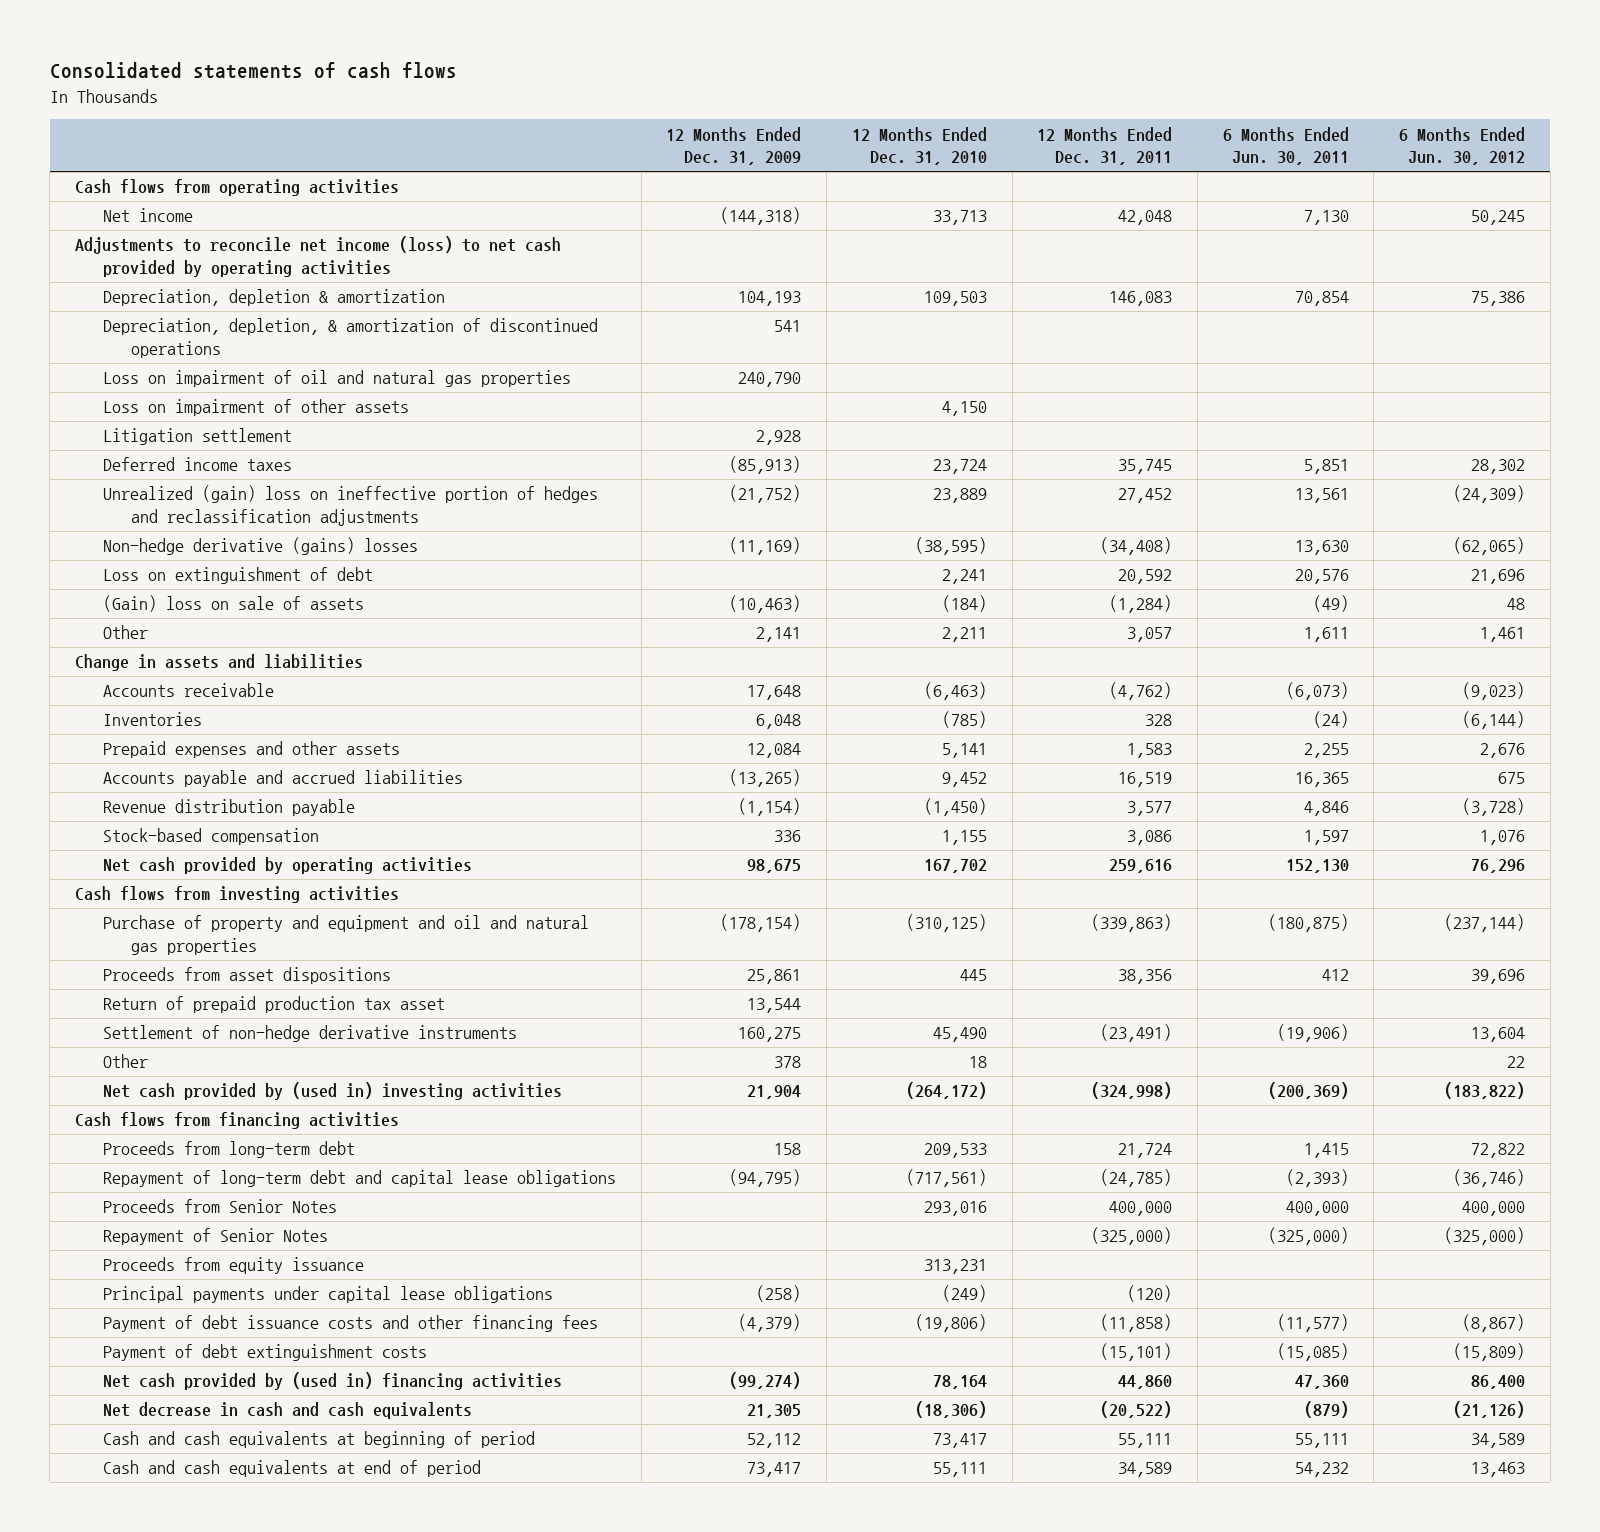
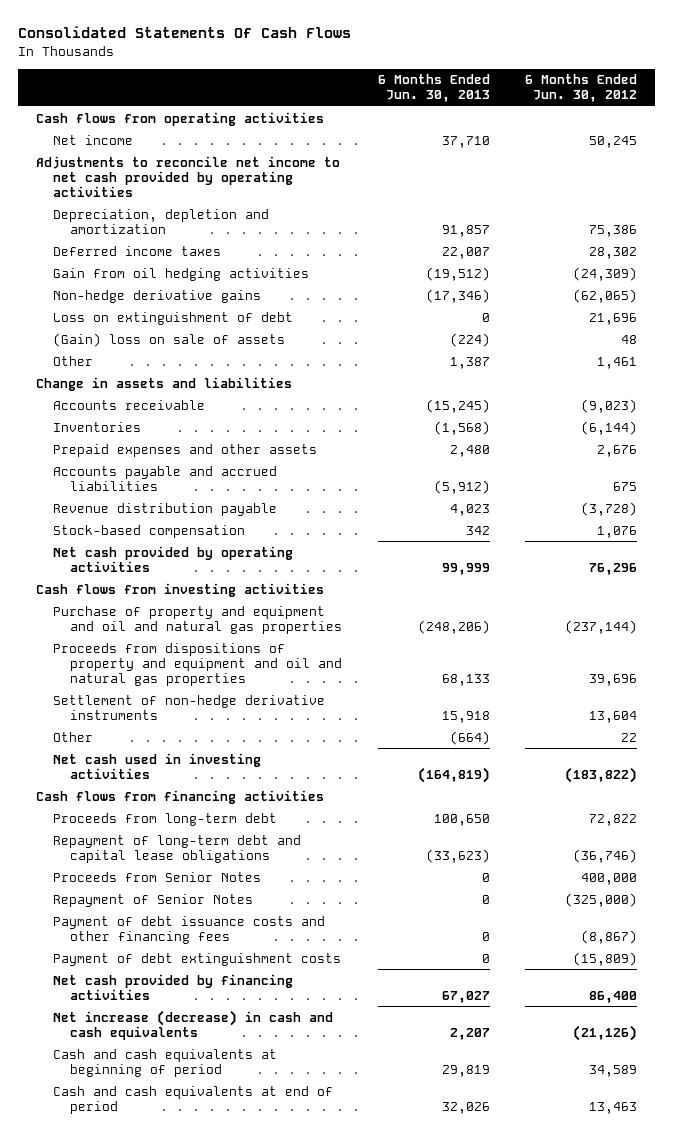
[49,62,457,80] Consolidated statements of cash flows -> [17,25,351,38] Consolidated Statements Of Cash Flows
[666,126,802,166] 12 Months Ended Dec. 31, 2009 -> none
[851,126,987,166] 12 Months Ended Dec. 31, 2010 -> none
[1037,126,1173,166] 12 Months Ended Dec. 31, 2011 -> none
[1222,126,1349,166] 6 Months Ended Jun. 30, 2011 -> none
none -> [377,74,490,103] 6 Months Ended Jun. 30, 2013
[103,318,599,358] Depreciation, depletion, & amortization of discontinued operations -> none
[103,370,572,388] Loss on impairment of oil and natural gas properties -> none
[103,399,410,417] Loss on impairment of other assets -> none
[103,428,293,446] Litigation settlement -> none
[74,236,561,277] Adjustments to reconcile net income (loss) to net cash provided by operating activities -> [35,155,340,197] Adjustments to reconcile net income to net cash provided by operating activities
[103,289,446,307] Depreciation, depletion & amortization -> [52,208,269,234] Depreciation, depletion and amortization
[103,485,599,526] Unrealized (gain) loss on ineffective portion of hedges and reclassification adjustments -> [52,267,309,281] Gain from oil hedging activities
[103,537,419,556] Non-hedge derivative (gains) losses -> [52,289,261,303] Non-hedge derivative gains
[103,996,446,1014] Return of prepaid production tax asset -> none
[103,967,392,985] Proceeds from asset dispositions -> [52,642,342,686] Proceeds from dispositions of property and equipment and oil and natural gas properties
[103,1082,563,1101] Net cash provided by (used in) investing activities -> [52,752,261,779] Net cash used in investing activities
[103,1257,365,1275] Proceeds from equity issuance -> none
[103,1286,554,1304] Principal payments under capital lease obligations -> none
[103,1372,563,1391] Net cash provided by (used in) financing activities -> [52,973,293,1000] Net cash provided by financing activities
[103,1402,473,1420] Net decrease in cash and cash equivalents -> [52,1009,333,1040] Net increase (decrease) in cash and cash equivalents

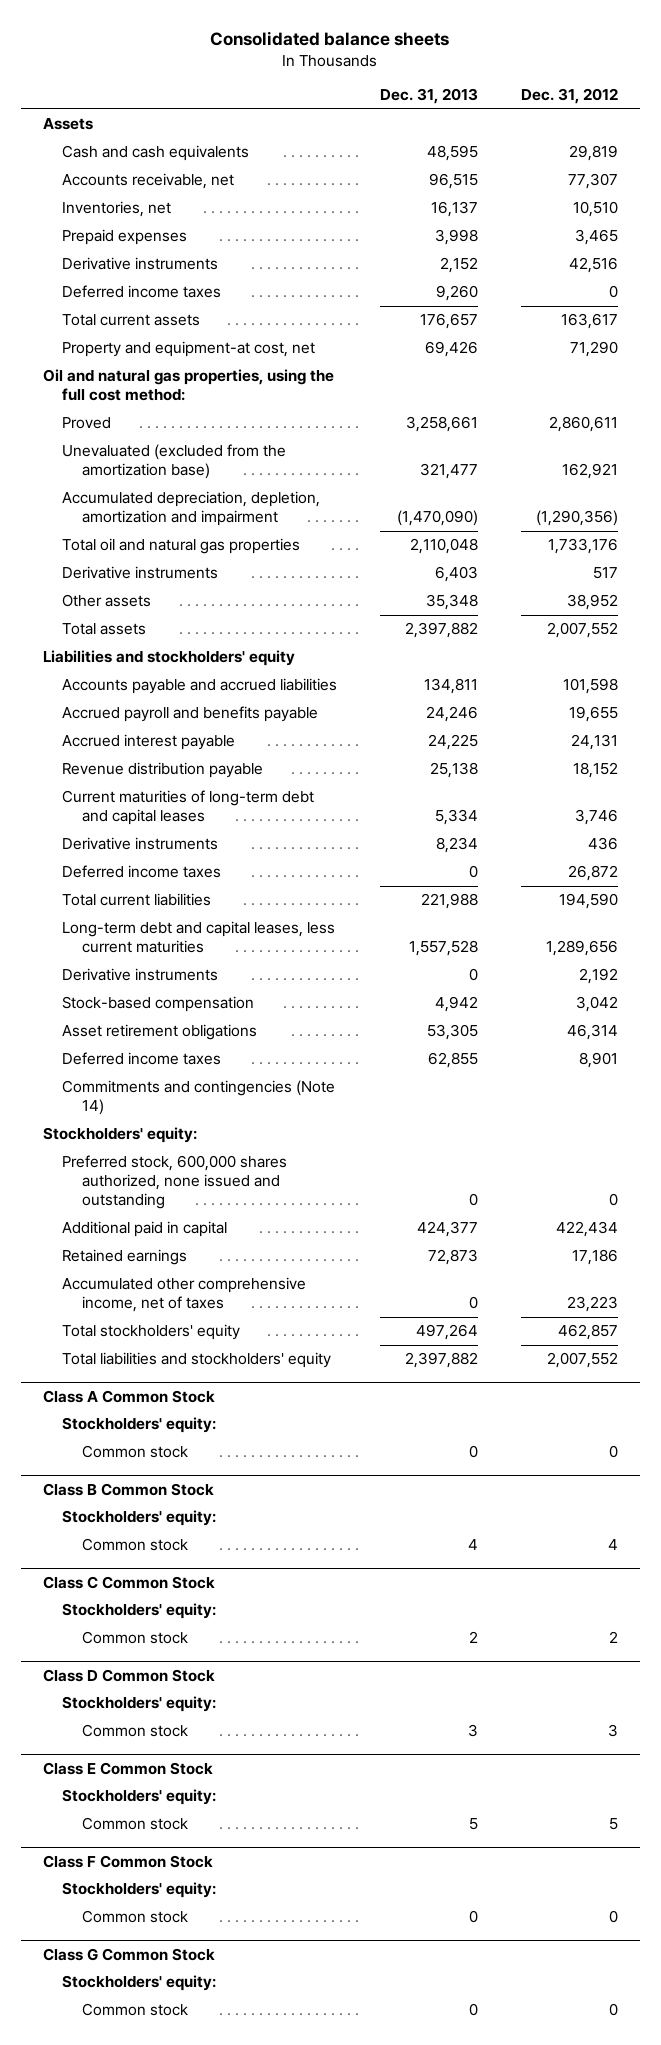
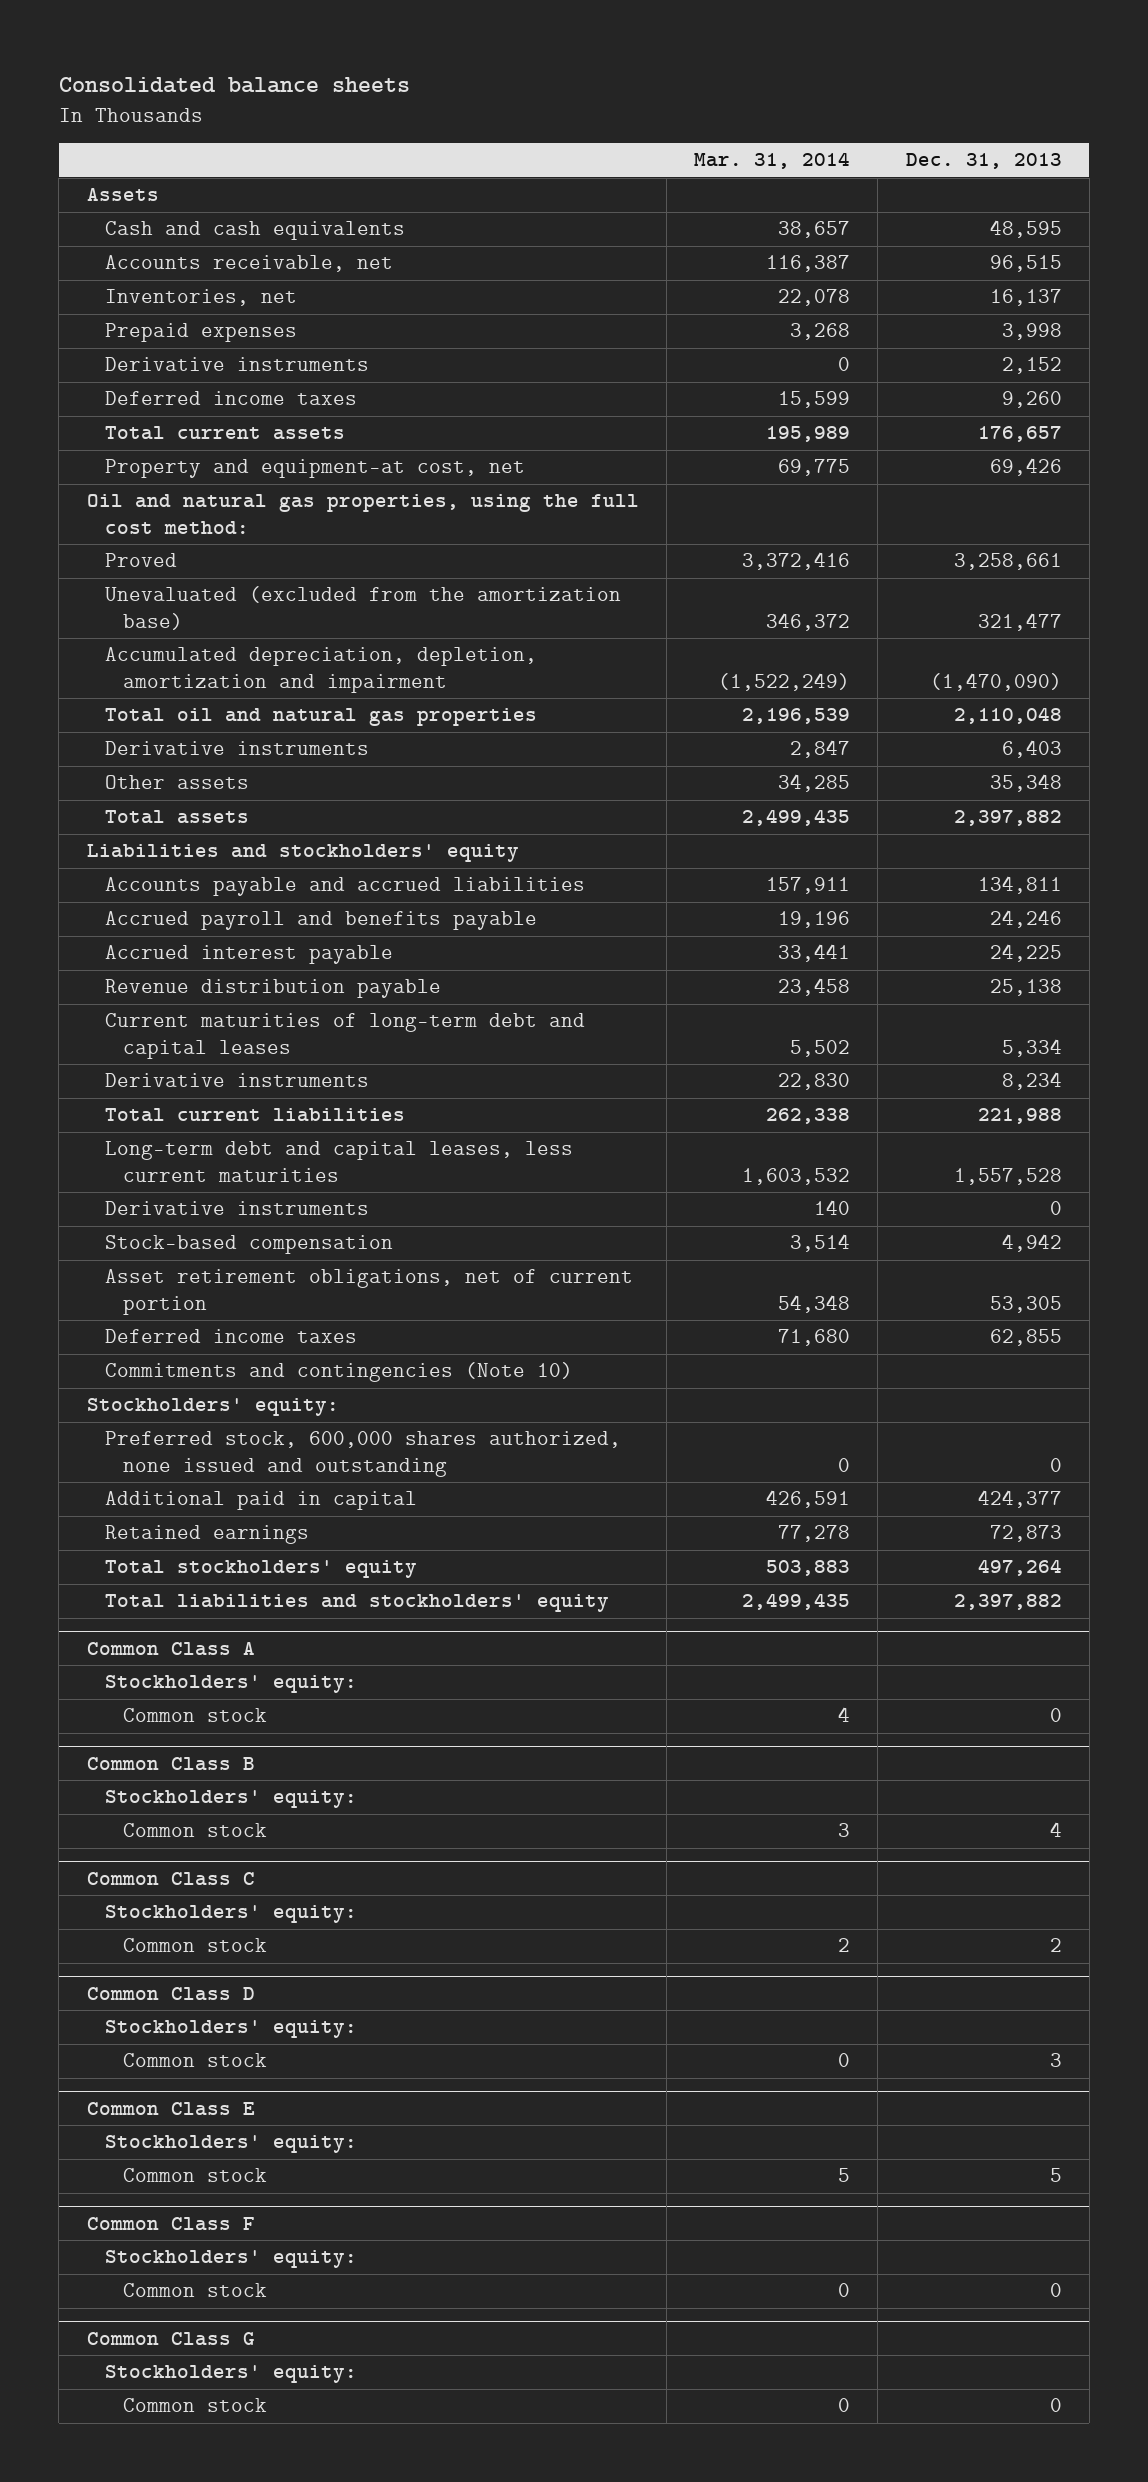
[521,88,619,105] Dec. 31, 2012 -> none
none -> [694,152,851,170] Mar. 31, 2014
[62,865,222,879] Deferred income taxes -> none
[62,1024,258,1041] Asset retirement obligations -> [104,1269,633,1316] Asset retirement obligations, net of current portion
[62,1080,336,1116] Commitments and contingencies (Note 14) -> [104,1362,573,1383] Commitments and contingencies (Note 10)
[62,1277,307,1313] Accumulated other comprehensive income, net of taxes -> none
[42,1389,215,1403] Class A Common Stock -> [86,1641,255,1656] Common Class A
[42,1482,214,1496] Class B Common Stock -> [86,1756,255,1771] Common Class B
[42,1575,215,1589] Class C Common Stock -> [86,1871,255,1886] Common Class C
[42,1668,215,1682] Class D Common Stock -> [86,1986,255,2001] Common Class D
[42,1761,213,1775] Class E Common Stock -> [86,2101,255,2116] Common Class E
[42,1854,213,1868] Class F Common Stock -> [86,2216,255,2231] Common Class F
[42,1947,215,1961] Class G Common Stock -> [86,2331,255,2346] Common Class G

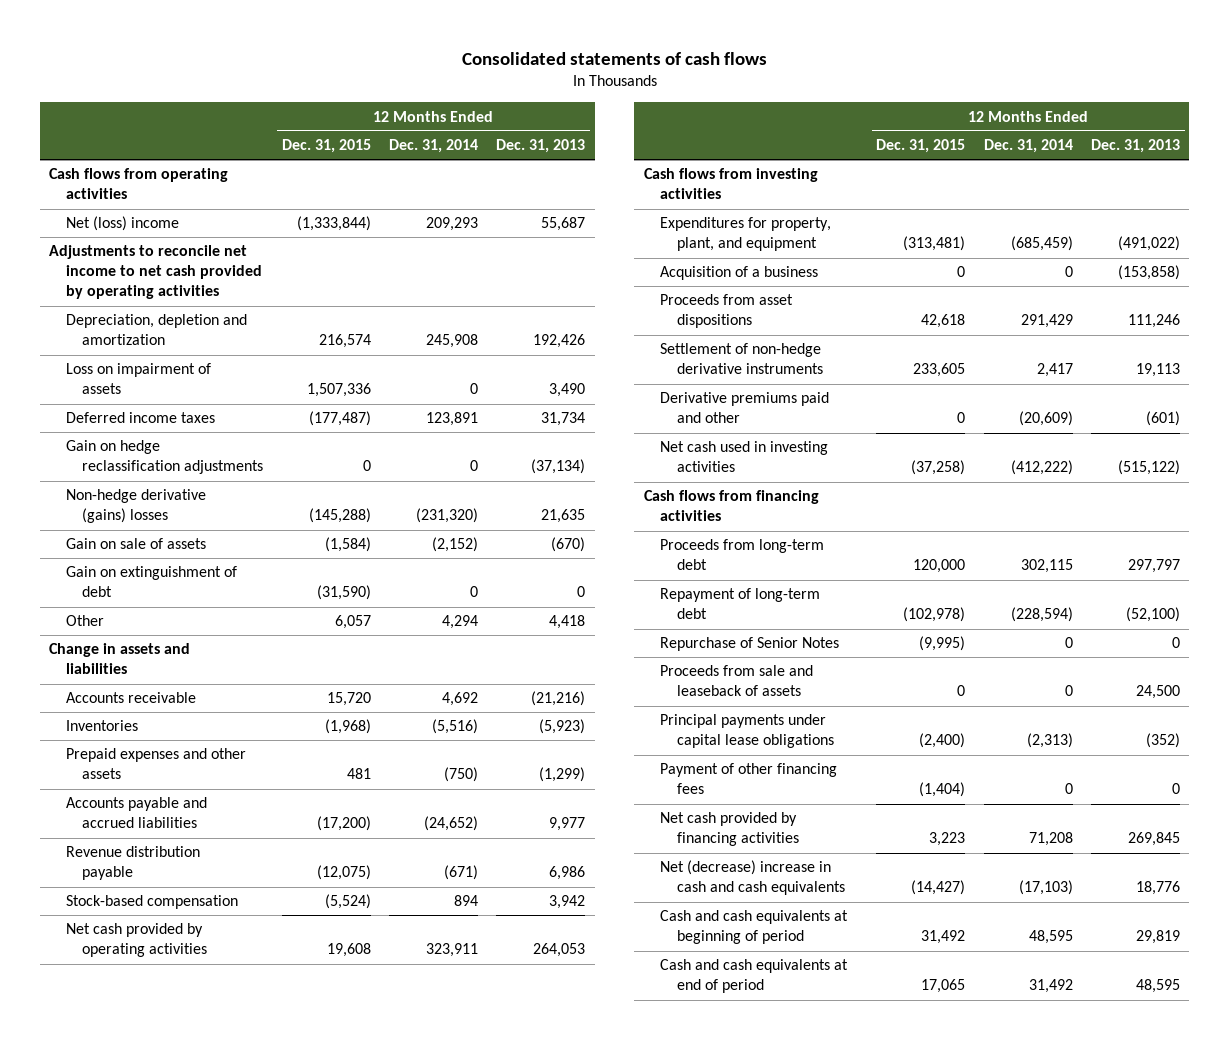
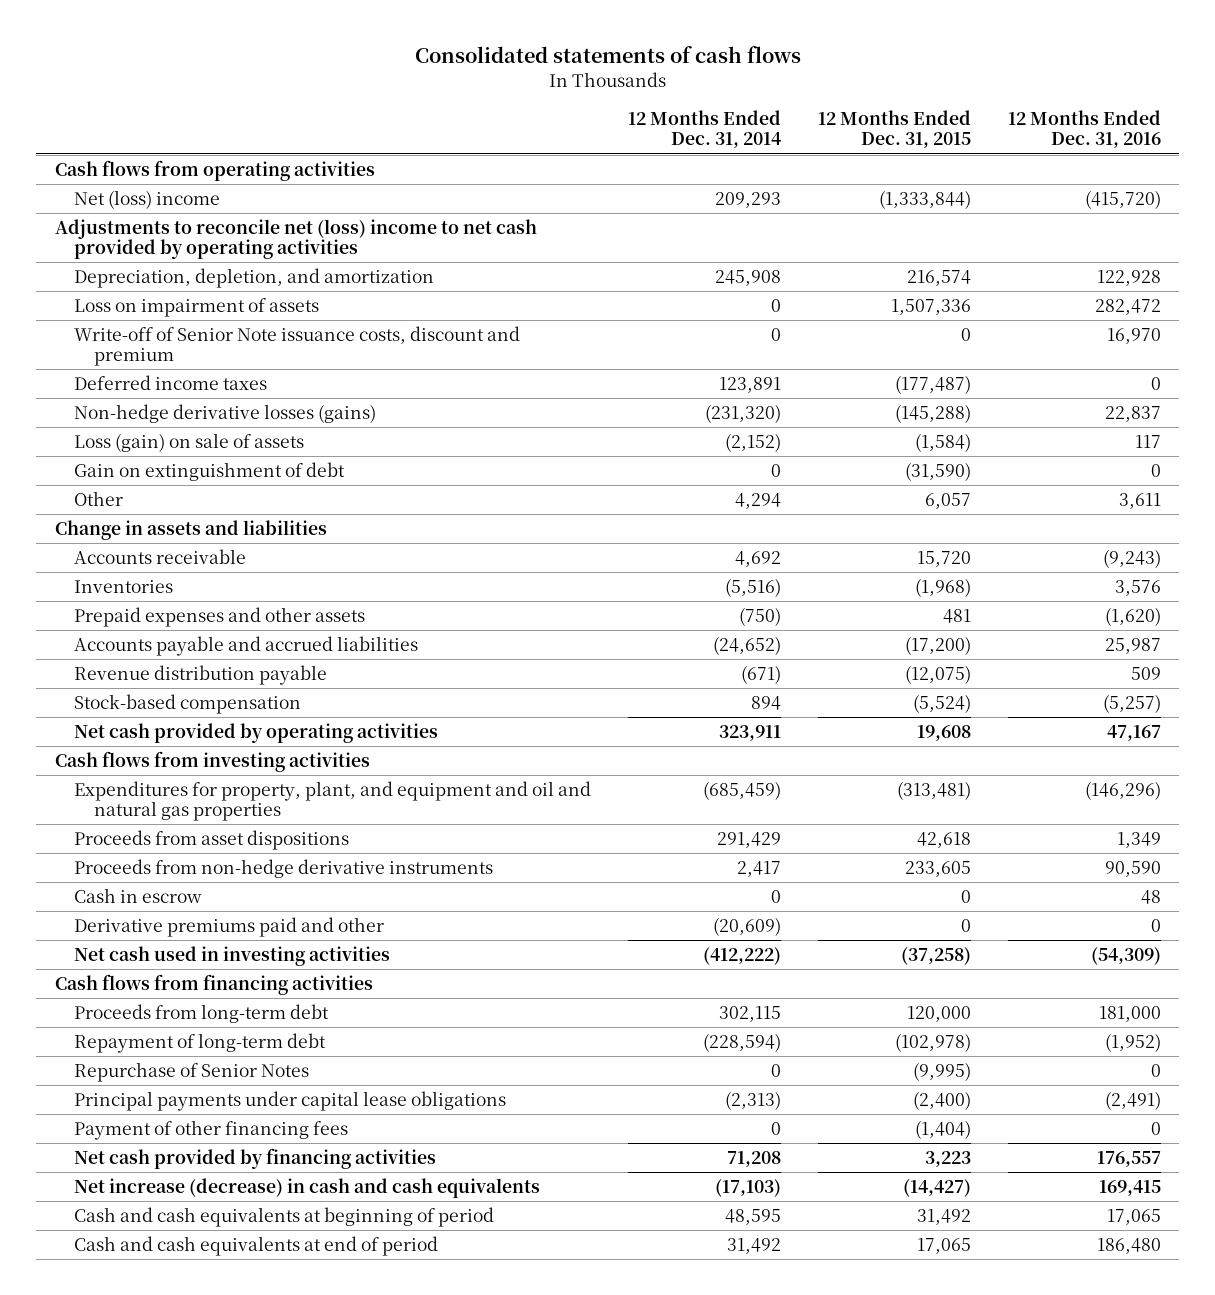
[496,139,586,154] Dec. 31, 2013 -> none
none -> [1007,110,1161,149] 12 Months Ended Dec. 31, 2016
[49,245,262,300] Adjustments to reconcile net income to net cash provided by operating activities -> [54,218,537,260] Adjustments to reconcile net (loss) income to net cash provided by operating activities
[65,314,247,346] Depreciation, depletion and amortization -> [74,267,435,288] Depreciation, depletion, and amortization
none -> [74,325,521,367] Write-off of Senior Note issuance costs, discount and premium
[65,440,264,475] Gain on hedge reclassification adjustments -> none
[65,489,206,524] Non-hedge derivative (gains) losses -> [74,403,377,423] Non-hedge derivative losses (gains)
[65,538,206,550] Gain on sale of assets -> [74,432,305,452] Loss (gain) on sale of assets
[660,266,819,281] Acquisition of a business -> none
[660,217,832,252] Expenditures for property, plant, and equipment -> [74,780,592,822] Expenditures for property, plant, and equipment and oil and natural gas properties
[660,343,823,375] Settlement of non-hedge derivative instruments -> [74,858,494,878] Proceeds from non-hedge derivative instruments
none -> [74,887,203,903] Cash in escrow
[660,665,814,697] Proceeds from sale and leaseback of assets -> none
[660,860,845,896] Net (decrease) increase in cash and cash equivalents -> [74,1177,541,1198] Net increase (decrease) in cash and cash equivalents

